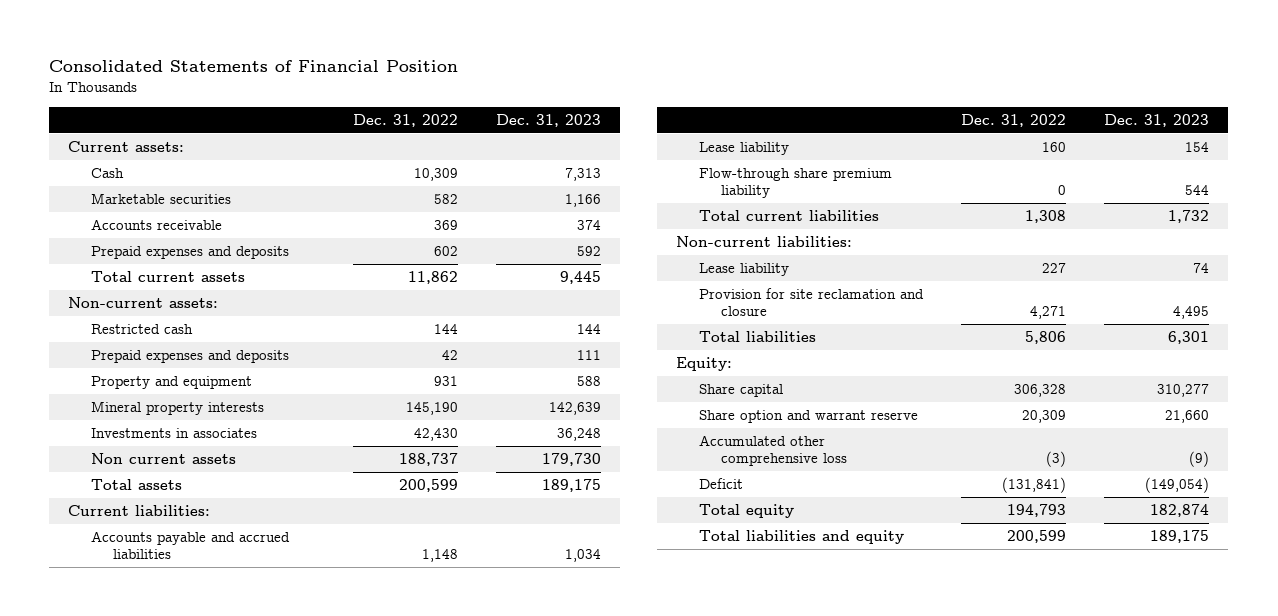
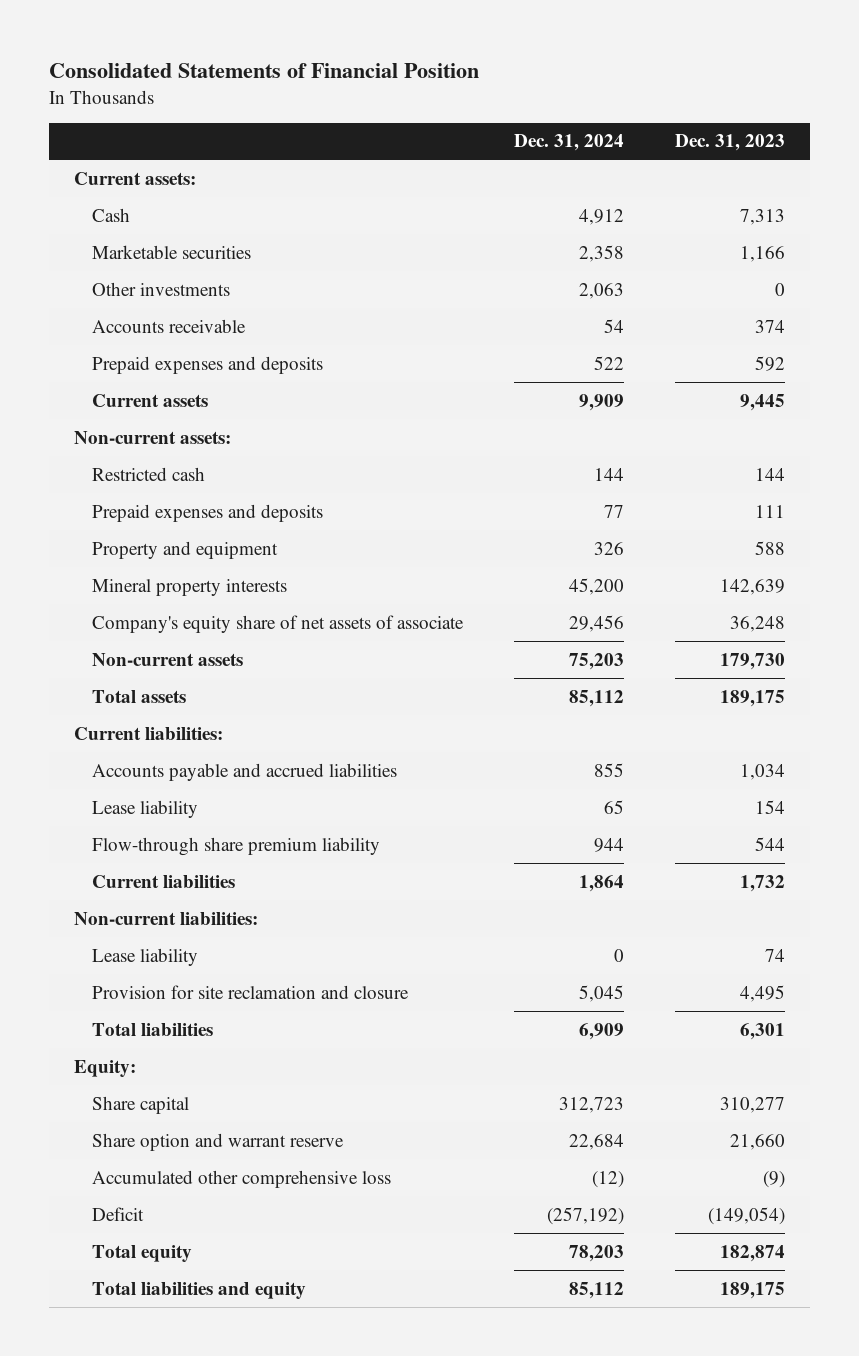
[352,113,458,127] Dec. 31, 2022 -> none
none -> [513,134,624,152] Dec. 31, 2024
none -> [91,281,230,296] Other investments
[90,271,245,283] Total current assets -> [91,393,208,407] Current assets
[90,428,257,439] Investments in associates -> [91,614,464,633] Company's equity share of net assets of associate
[90,453,236,465] Non current assets -> [91,652,243,666] Non-current assets
[698,210,879,222] Total current liabilities -> [91,874,235,888] Current liabilities

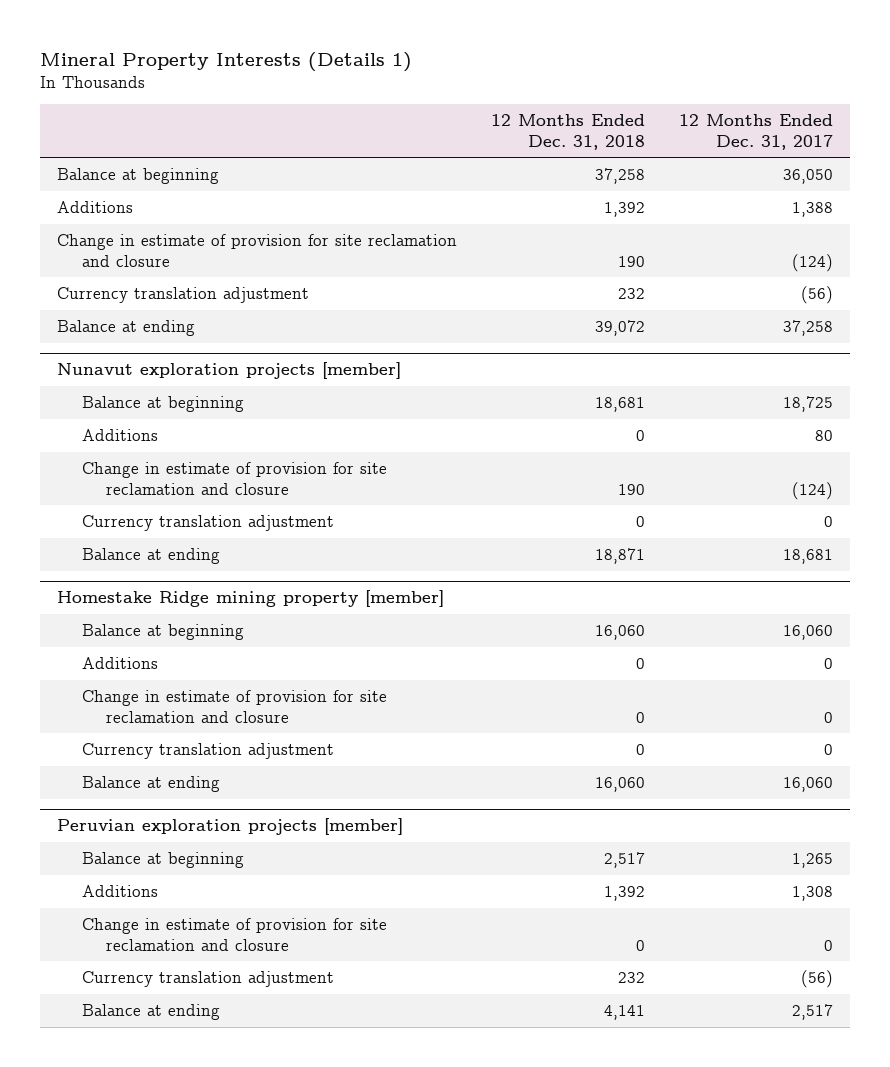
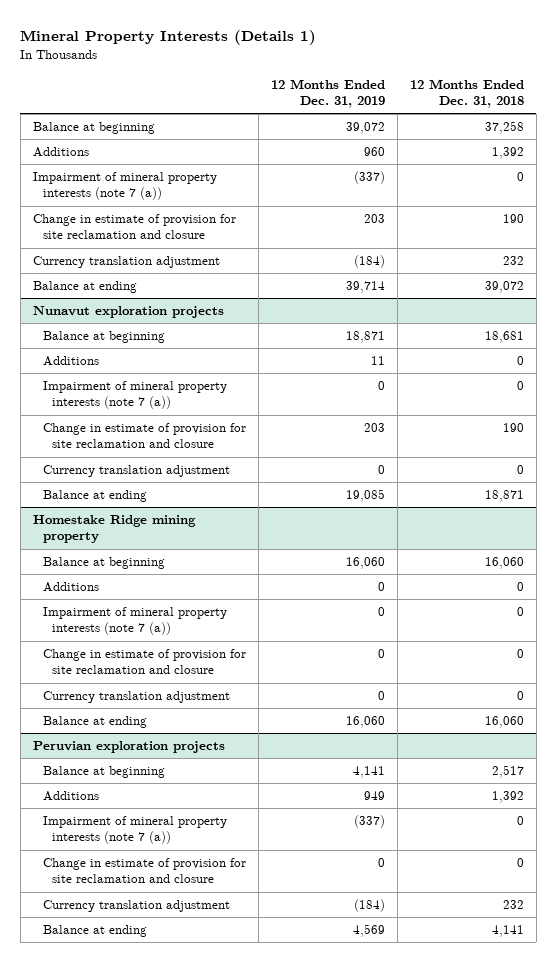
[678,114,833,150] 12 Months Ended Dec. 31, 2017 -> none
none -> [270,78,385,109] 12 Months Ended Dec. 31, 2019
none -> [32,172,217,201] Impairment of mineral property interests (note 7 (a))
[57,362,402,380] Nunavut exploration projects [member] -> [32,306,224,319] Nunavut exploration projects
none -> [42,381,227,410] Impairment of mineral property interests (note 7 (a))
[57,590,445,608] Homestake Ridge mining property [member] -> [32,515,196,544] Homestake Ridge mining property
none -> [42,607,227,636] Impairment of mineral property interests (note 7 (a))
[57,818,404,836] Peruvian exploration projects [member] -> [32,741,225,754] Peruvian exploration projects
none -> [42,816,227,845] Impairment of mineral property interests (note 7 (a))

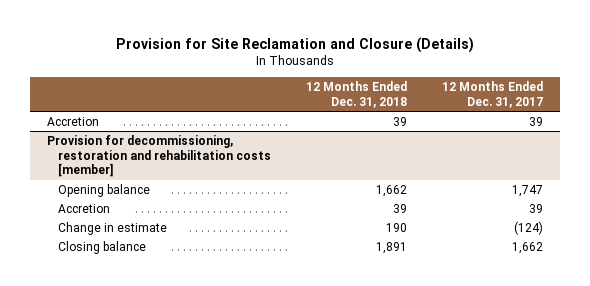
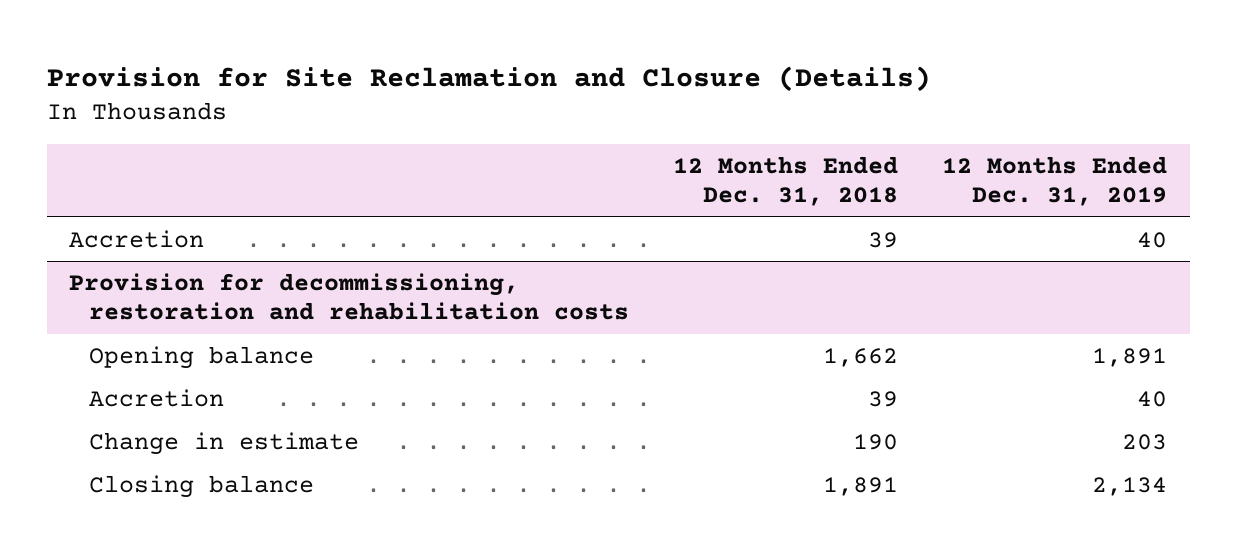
[441,81,543,108] 12 Months Ended Dec. 31, 2017 -> none
none -> [942,155,1168,207] 12 Months Ended Dec. 31, 2019
[47,134,271,178] Provision for decommissioning, restoration and rehabilitation costs [member] -> [69,272,629,321] Provision for decommissioning, restoration and rehabilitation costs

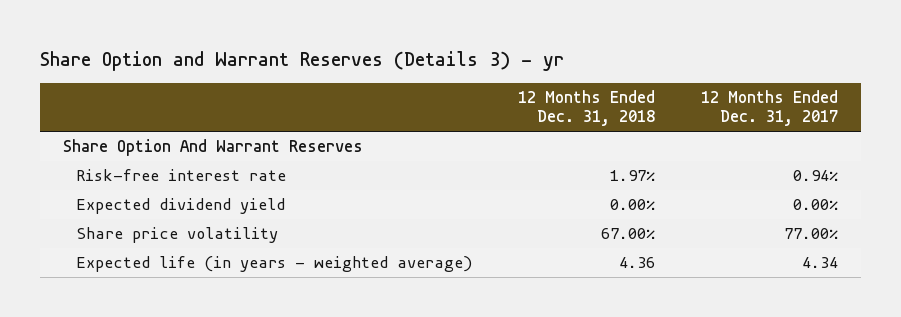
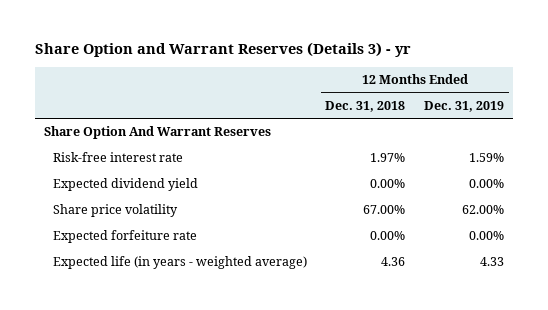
[700,89,838,127] 12 Months Ended Dec. 31, 2017 -> none
none -> [423,100,504,112] Dec. 31, 2019
none -> [53,230,198,244] Expected forfeiture rate

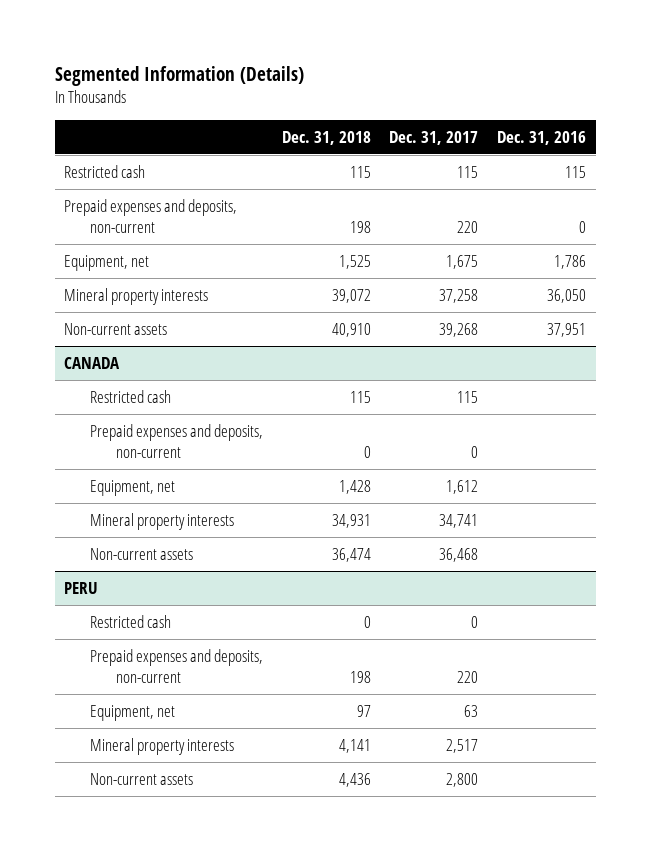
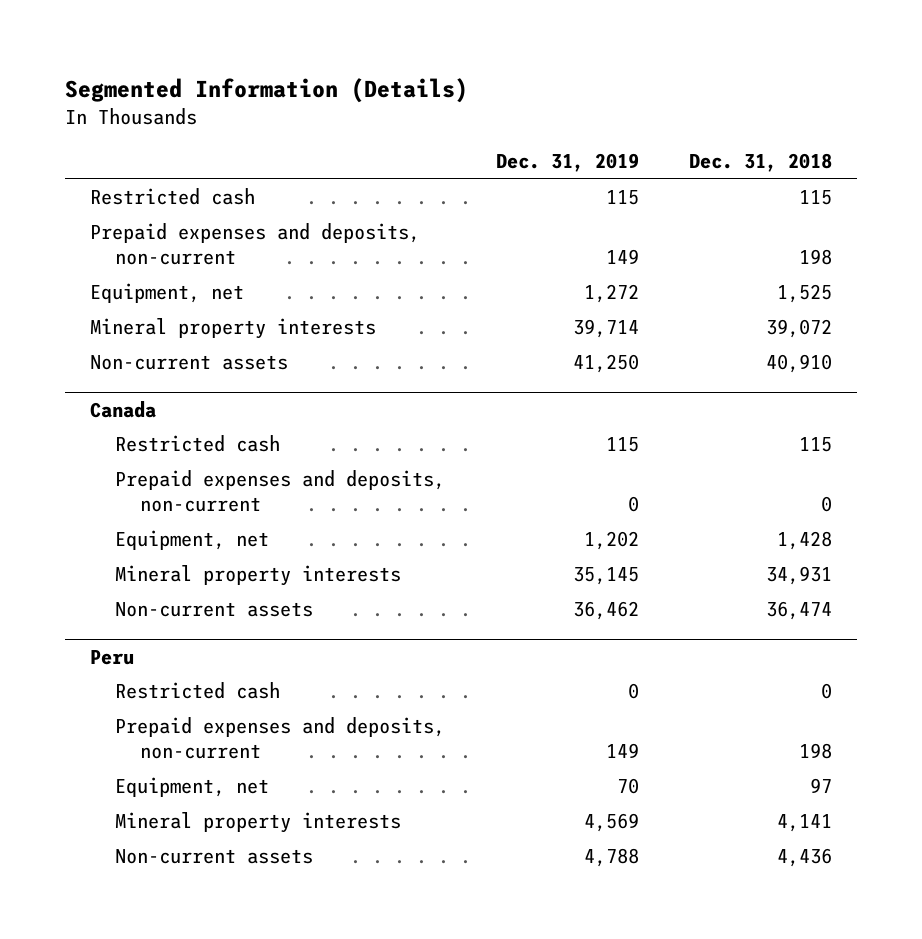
[389,130,479,145] Dec. 31, 2017 -> none
[497,130,587,145] Dec. 31, 2016 -> none
none -> [495,153,639,173] Dec. 31, 2019
[64,356,121,369] CANADA -> [90,400,157,418] Canada
[64,581,99,594] PERU -> [90,649,135,665] Peru

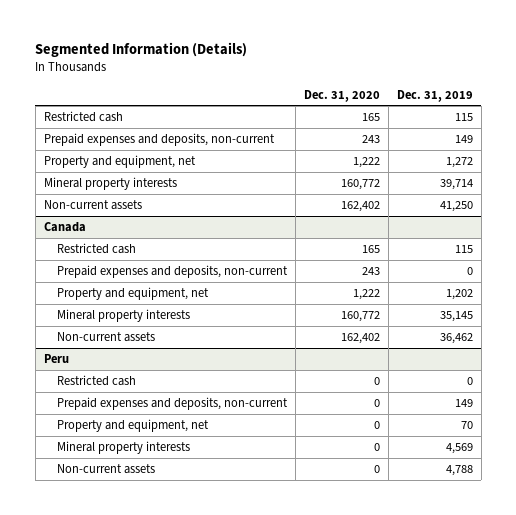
[688,153,832,173] Dec. 31, 2018 -> none
none -> [304,89,381,102] Dec. 31, 2020
[90,283,245,304] Equipment, net -> [43,154,196,168] Property and equipment, net
[115,530,270,551] Equipment, net -> [57,286,210,300] Property and equipment, net
[115,777,270,798] Equipment, net -> [57,418,210,432] Property and equipment, net

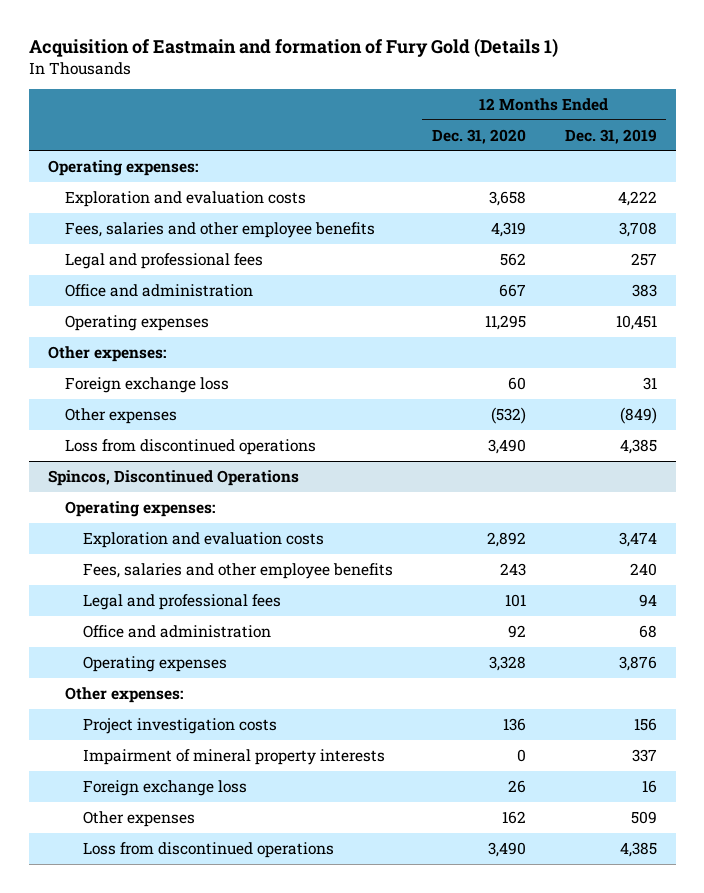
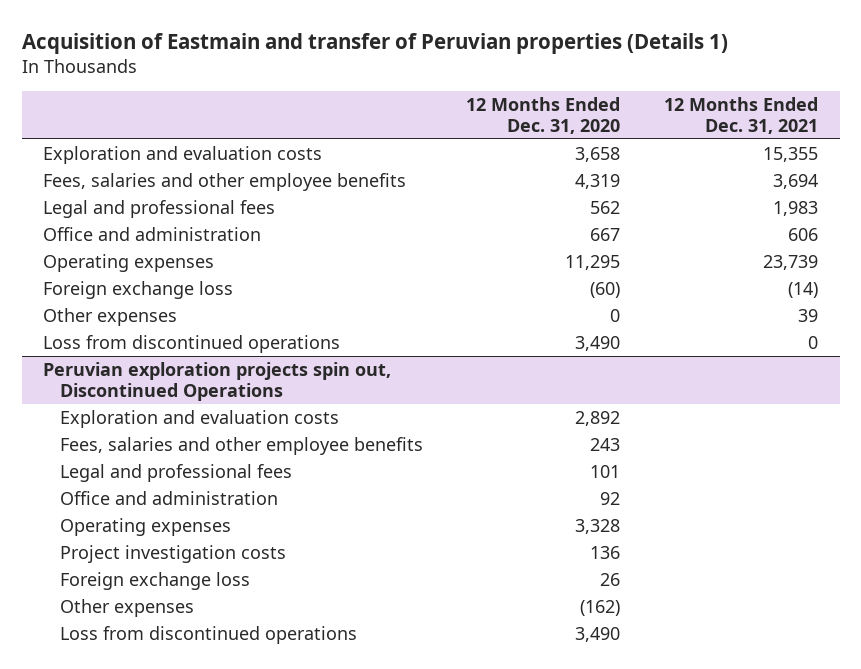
[28,37,558,57] Acquisition of Eastmain and formation of Fury Gold (Details 1) -> [21,33,728,55] Acquisition of Eastmain and transfer of Peruvian properties (Details 1)
[564,128,657,144] Dec. 31, 2019 -> none
none -> [664,96,819,135] 12 Months Ended Dec. 31, 2021
[47,159,198,176] Operating expenses: -> none
[47,345,166,362] Other expenses: -> none
[507,376,526,390] 60 -> [590,281,621,298] (60)
[490,406,526,424] (532) -> [610,308,621,322] 0
[47,469,299,486] Spincos, Discontinued Operations -> none
[65,500,216,517] Operating expenses: -> none
none -> [43,361,392,401] Peruvian exploration projects spin out, Discontinued Operations
[65,686,184,703] Other expenses: -> none
[82,748,385,765] Impairment of mineral property interests -> none
[501,810,526,824] 162 -> [580,599,621,616] (162)

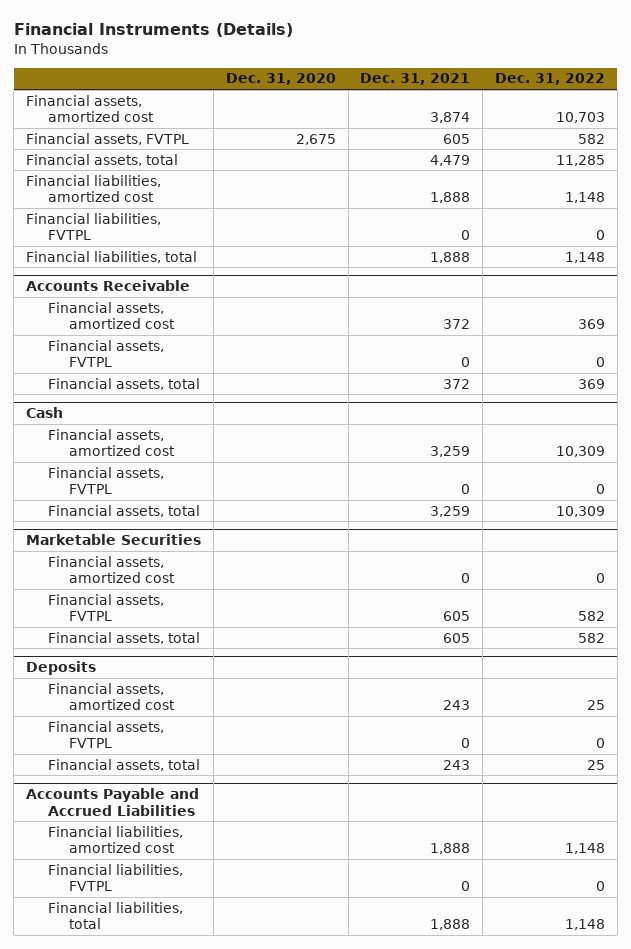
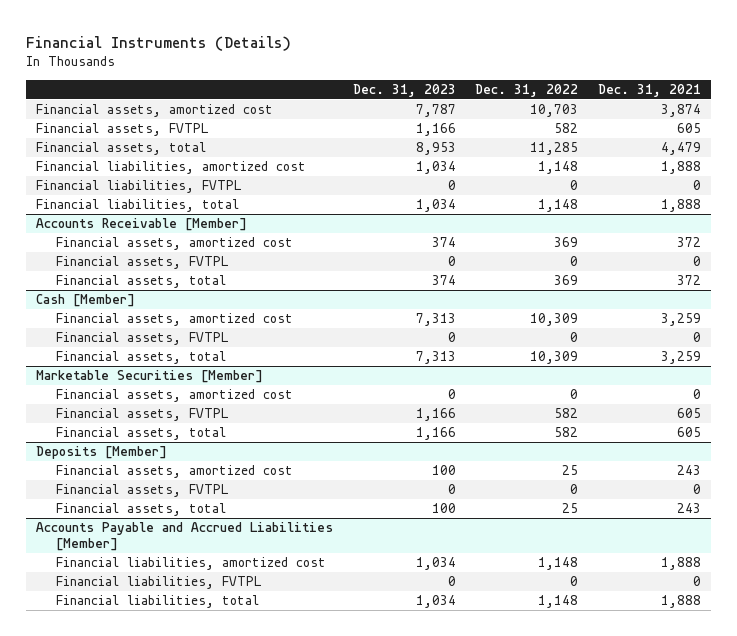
[225,73,336,86] Dec. 31, 2020 -> none
none -> [352,83,456,97] Dec. 31, 2023
[26,280,191,292] Accounts Receivable -> [36,218,248,232] Accounts Receivable [Member]
[26,407,64,419] Cash -> [36,294,136,308] Cash [Member]
[26,534,202,546] Marketable Securities -> [36,370,264,384] Marketable Securities [Member]
[26,661,97,676] Deposits -> [36,446,168,460] Deposits [Member]
[26,788,200,816] Accounts Payable and Accrued Liabilities -> [36,522,334,552] Accounts Payable and Accrued Liabilities [Member]

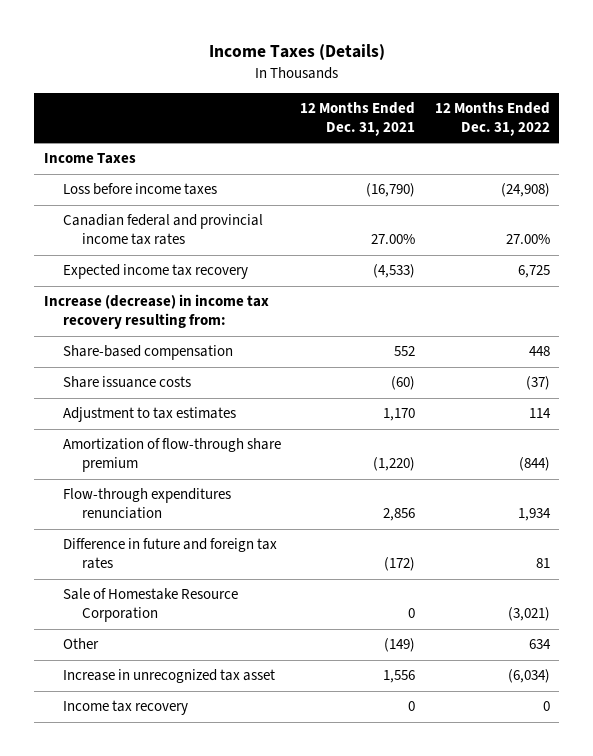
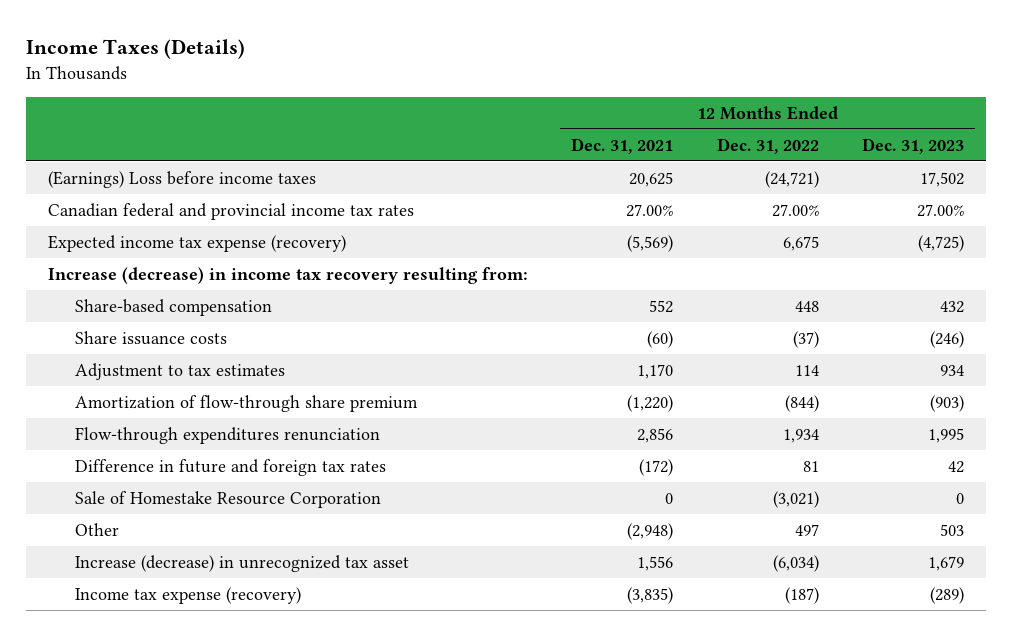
none -> [861,137,964,154] Dec. 31, 2023
[43,153,136,165] Income Taxes -> none
[63,183,218,196] Loss before income taxes -> [47,170,316,188] (Earnings) Loss before income taxes
[366,183,416,198] (16,790) -> [629,171,674,187] 20,625
[500,183,550,198] (24,908) -> [764,170,819,188] (24,721)
[63,264,249,280] Expected income tax recovery -> [47,234,346,252] Expected income tax expense (recovery)
[373,264,416,279] (4,533) -> [627,234,674,252] (5,569)
[517,265,550,279] 6,725 -> [782,235,819,251] 6,675
[384,638,416,653] (149) -> [627,522,674,540] (2,948)
[528,639,551,650] 634 -> [794,523,819,536] 497
[63,669,276,684] Increase in unrecognized tax asset -> [75,554,410,572] Increase (decrease) in unrecognized tax asset
[63,700,189,716] Income tax recovery -> [75,586,302,604] Income tax expense (recovery)
[408,701,416,712] 0 -> [627,586,674,604] (3,835)
[542,701,550,712] 0 -> [784,586,819,604] (187)

